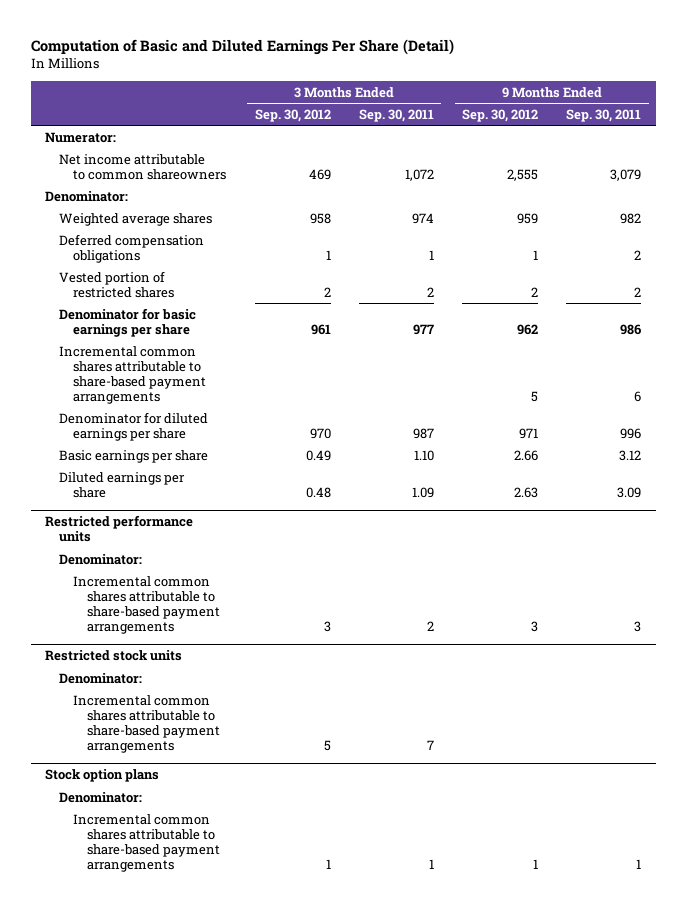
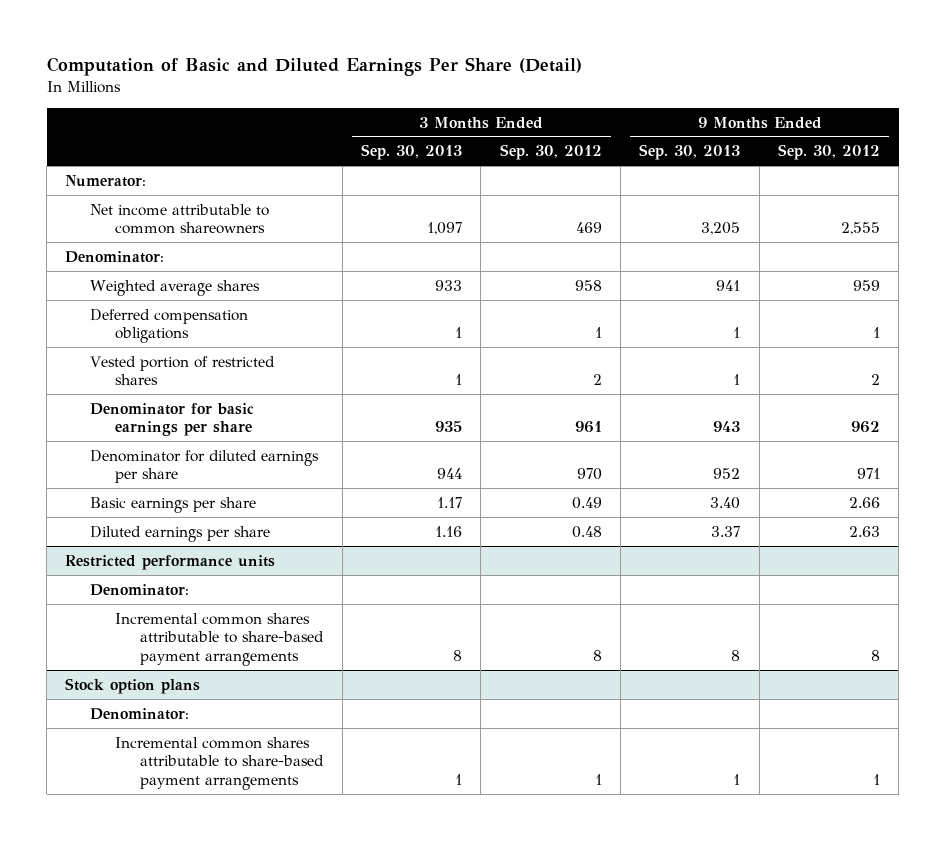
[358,108,434,122] Sep. 30, 2011 -> none
[566,108,642,122] Sep. 30, 2011 -> none
none -> [361,144,463,161] Sep. 30, 2013
none -> [639,144,741,161] Sep. 30, 2013
[59,345,207,404] Incremental common shares attributable to share-based payment arrangements -> none
[45,650,183,662] Restricted stock units -> none
[59,672,143,684] Denominator: -> none
[73,694,221,753] Incremental common shares attributable to share-based payment arrangements -> none
[323,620,331,632] 3 -> [592,649,602,661] 8
[531,620,539,632] 3 -> [870,649,880,661] 8

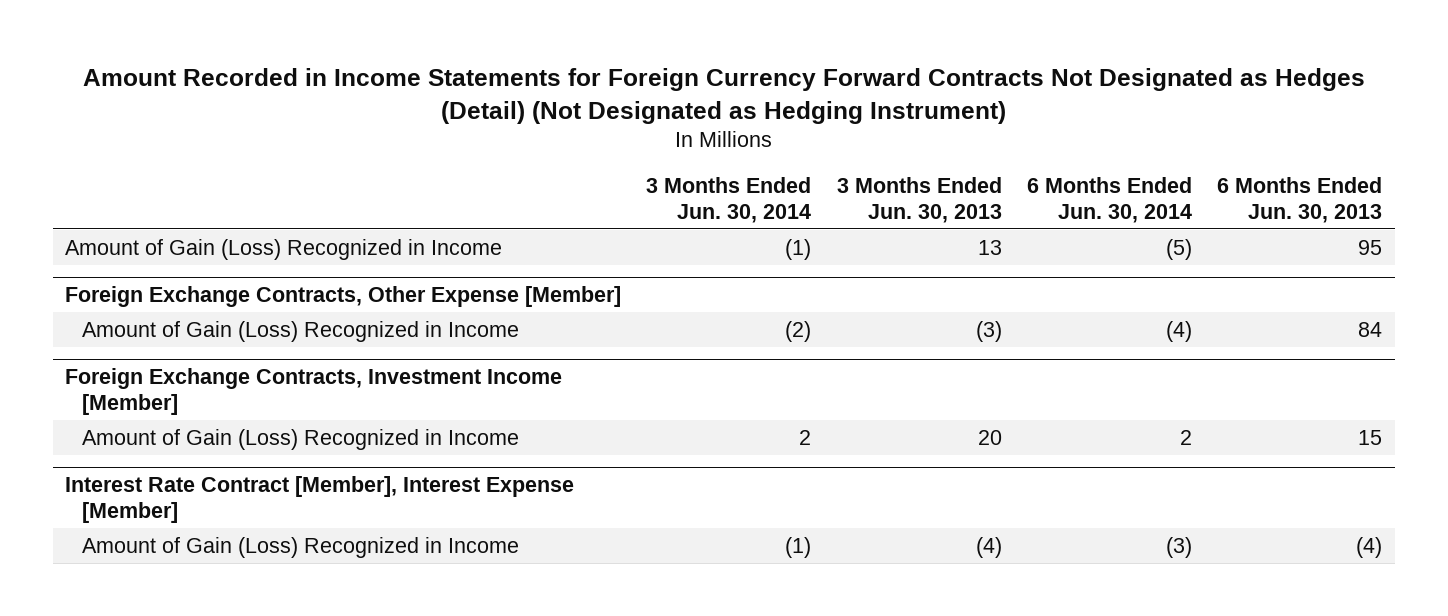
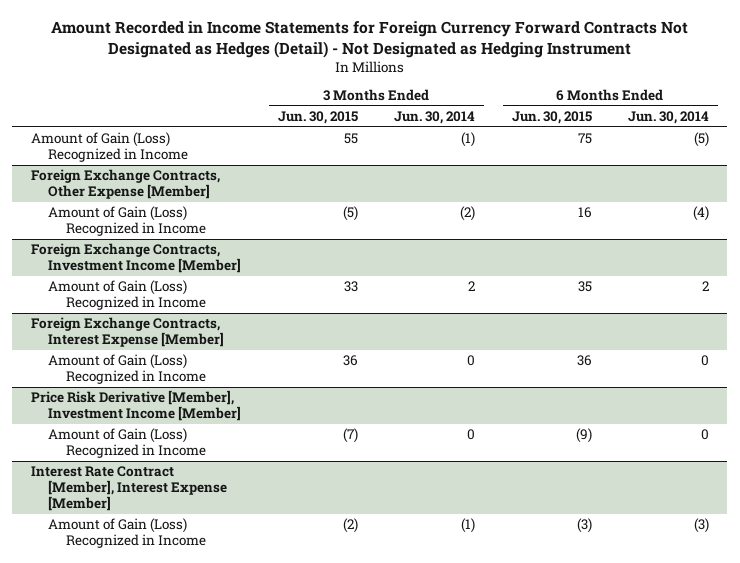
[82,67,1365,124] Amount Recorded in Income Statements for Foreign Currency Forward Contracts Not Designated as Hedges (Detail) (Not Designated as Hedging Instrument) -> [50,21,688,58] Amount Recorded in Income Statements for Foreign Currency Forward Contracts Not Designated as Hedges (Detail) - Not Designated as Hedging Instrument
[836,177,1002,223] 3 Months Ended Jun. 30, 2013 -> none
[1217,177,1383,223] 6 Months Ended Jun. 30, 2013 -> none
none -> [277,111,358,125] Jun. 30, 2015
none -> [511,111,592,125] Jun. 30, 2015
none -> [30,317,225,348] Foreign Exchange Contracts, Interest Expense [Member]
none -> [48,354,206,385] Amount of Gain (Loss) Recognized in Income
none -> [30,390,242,422] Price Risk Derivative [Member], Investment Income [Member]
none -> [48,428,206,459] Amount of Gain (Loss) Recognized in Income

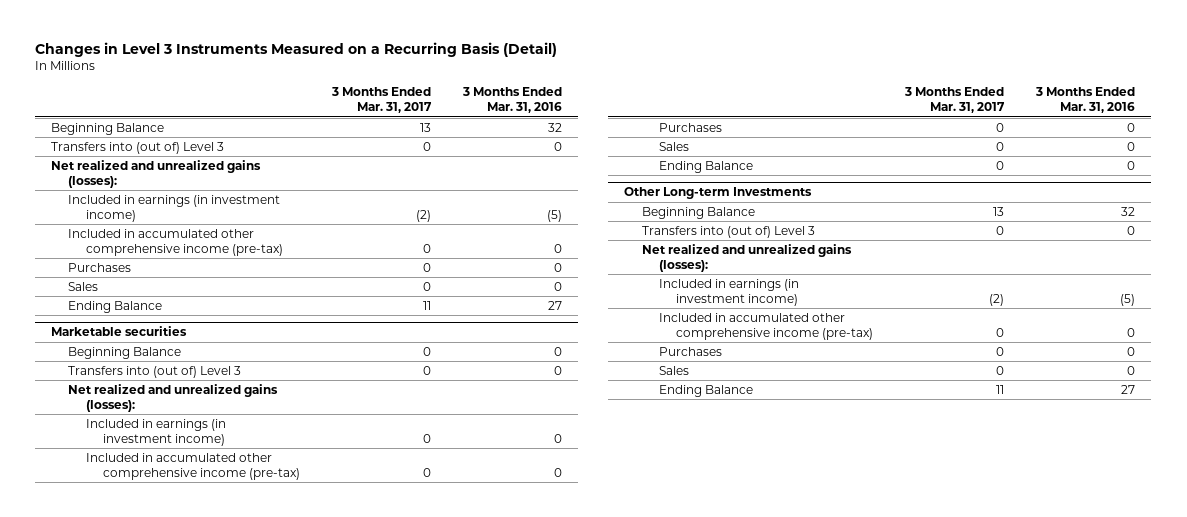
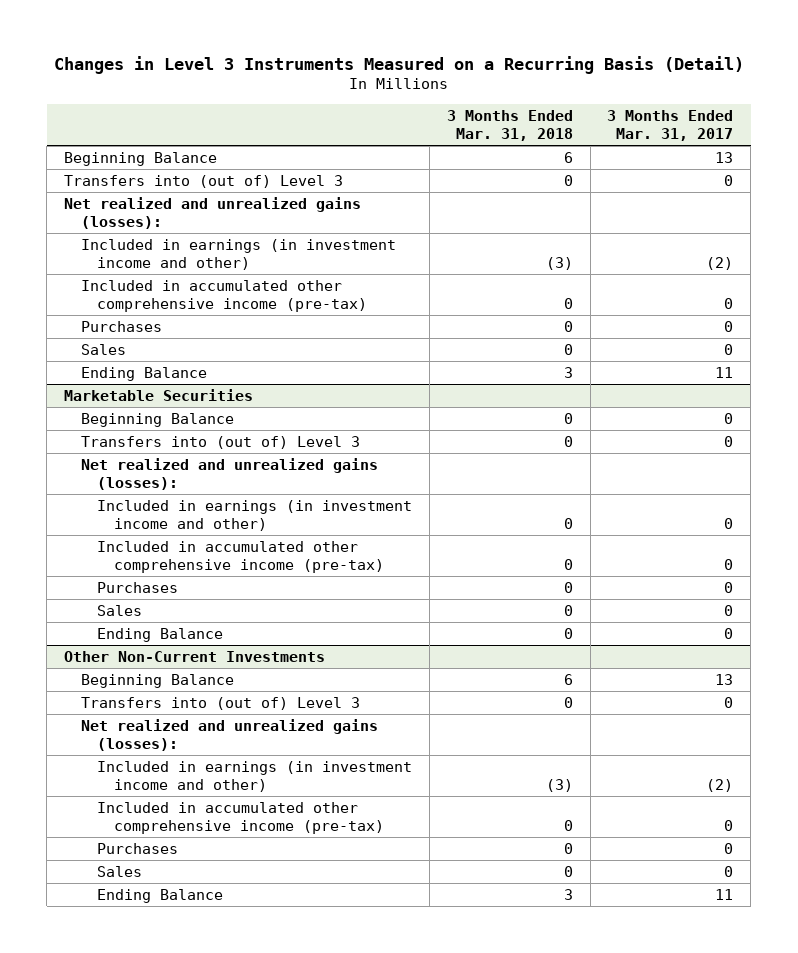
[462,87,563,114] 3 Months Ended Mar. 31, 2016 -> none
none -> [446,110,573,141] 3 Months Ended Mar. 31, 2018
[68,194,281,223] Included in earnings (in investment income) -> [80,239,396,270] Included in earnings (in investment income and other)
[51,326,188,337] Marketable securities -> [64,389,254,402] Marketable Securities
[85,418,226,447] Included in earnings (in investment income) -> [97,500,413,531] Included in earnings (in investment income and other)
[624,187,813,200] Other Long-term Investments -> [64,651,326,663] Other Non-Current Investments
[658,278,799,307] Included in earnings (in investment income) -> [97,761,413,792] Included in earnings (in investment income and other)

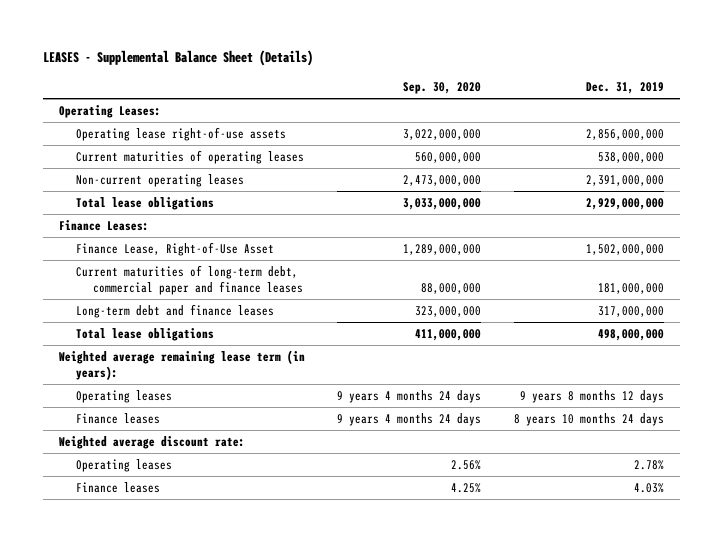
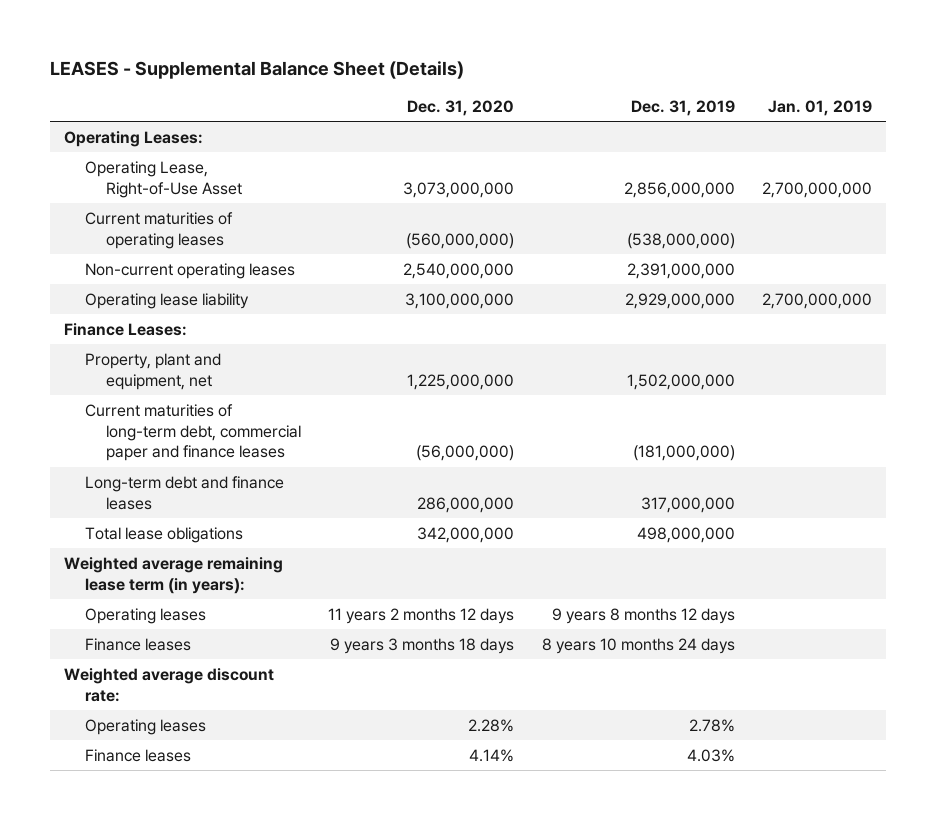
[403,81,482,94] Sep. 30, 2020 -> none
none -> [407,99,515,116] Dec. 31, 2020
none -> [768,99,873,116] Jan. 01, 2019
[76,127,287,142] Operating lease right-of-use assets -> [84,160,242,198] Operating Lease, Right-of-Use Asset
[597,152,664,164] 538,000,000 -> [626,232,735,249] (538,000,000)
[76,197,215,211] Total lease obligations -> [84,292,249,309] Operating lease liability
[76,242,275,257] Finance Lease, Right-of-Use Asset -> [84,352,221,390] Property, plant and equipment, net
[597,282,664,294] 181,000,000 -> [632,445,735,462] (181,000,000)

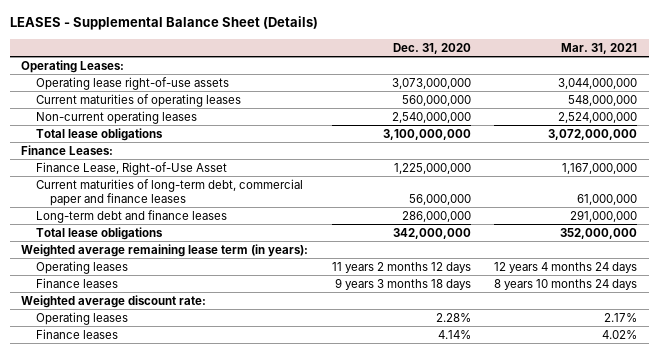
[630,99,735,116] Dec. 31, 2019 -> none
[768,99,873,116] Jan. 01, 2019 -> none
none -> [560,42,637,54] Mar. 31, 2021
[84,160,242,198] Operating Lease, Right-of-Use Asset -> [35,76,229,90] Operating lease right-of-use assets
[406,232,515,249] (560,000,000) -> [401,94,471,106] 560,000,000
[84,292,249,309] Operating lease liability -> [35,127,163,141] Total lease obligations
[84,352,221,390] Property, plant and equipment, net -> [35,161,227,175] Finance Lease, Right-of-Use Asset
[416,445,515,462] (56,000,000) -> [408,193,471,205] 56,000,000

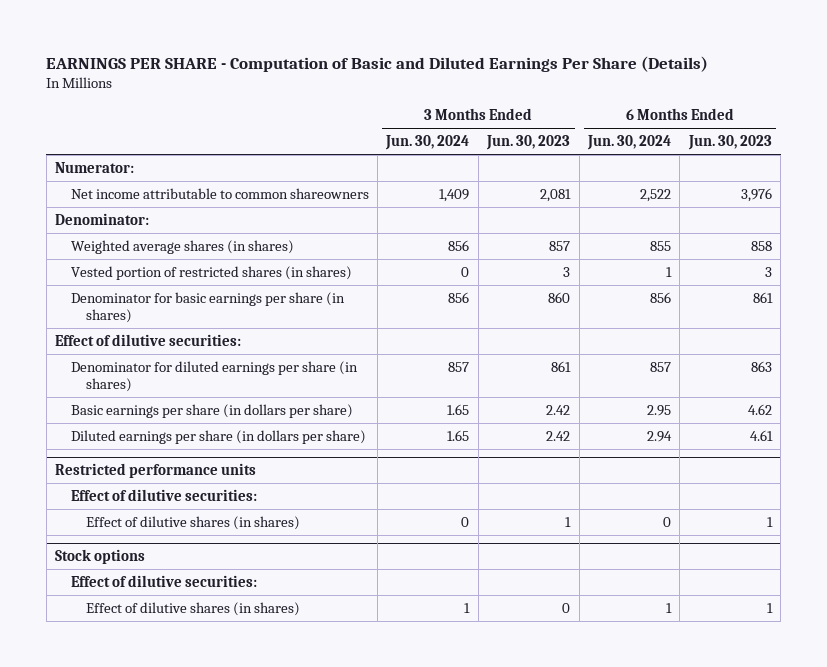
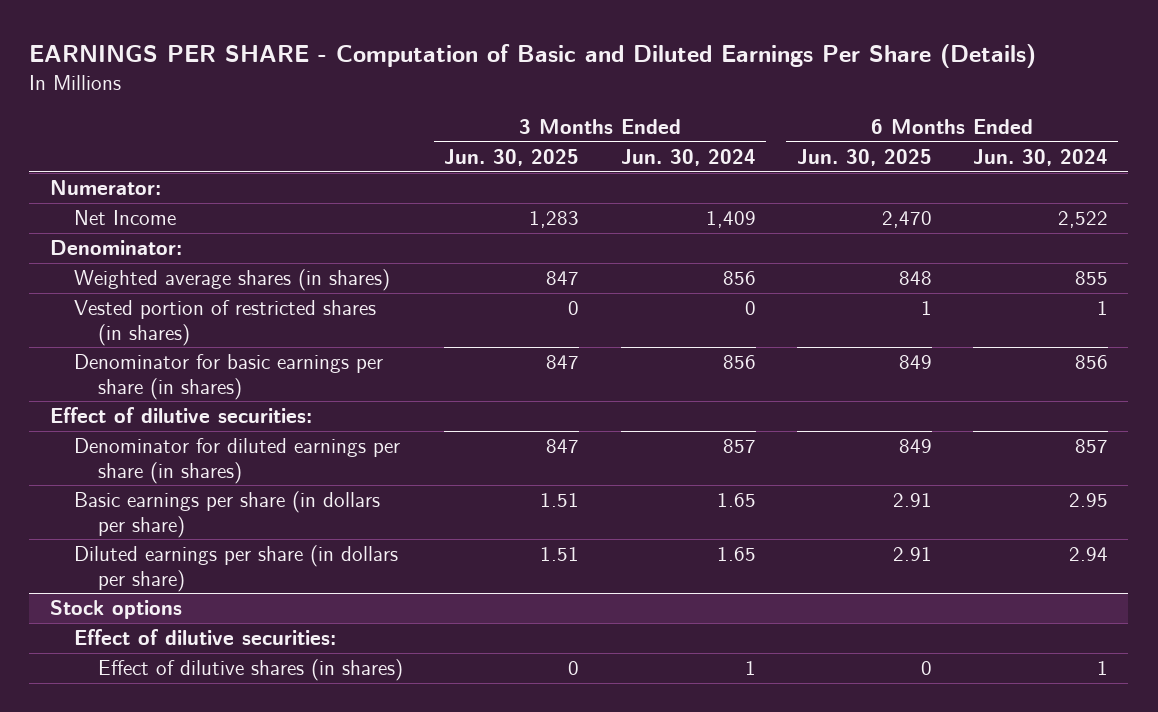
[486,135,571,151] Jun. 30, 2023 -> none
[687,135,772,151] Jun. 30, 2023 -> none
none -> [444,148,580,166] Jun. 30, 2025
none -> [796,148,932,166] Jun. 30, 2025
[70,187,369,199] Net income attributable to common shareowners -> [73,210,176,226] Net Income
[54,463,256,479] Restricted performance units -> none
[70,488,257,501] Effect of dilutive securities: -> none
[86,515,301,530] Effect of dilutive shares (in shares) -> none

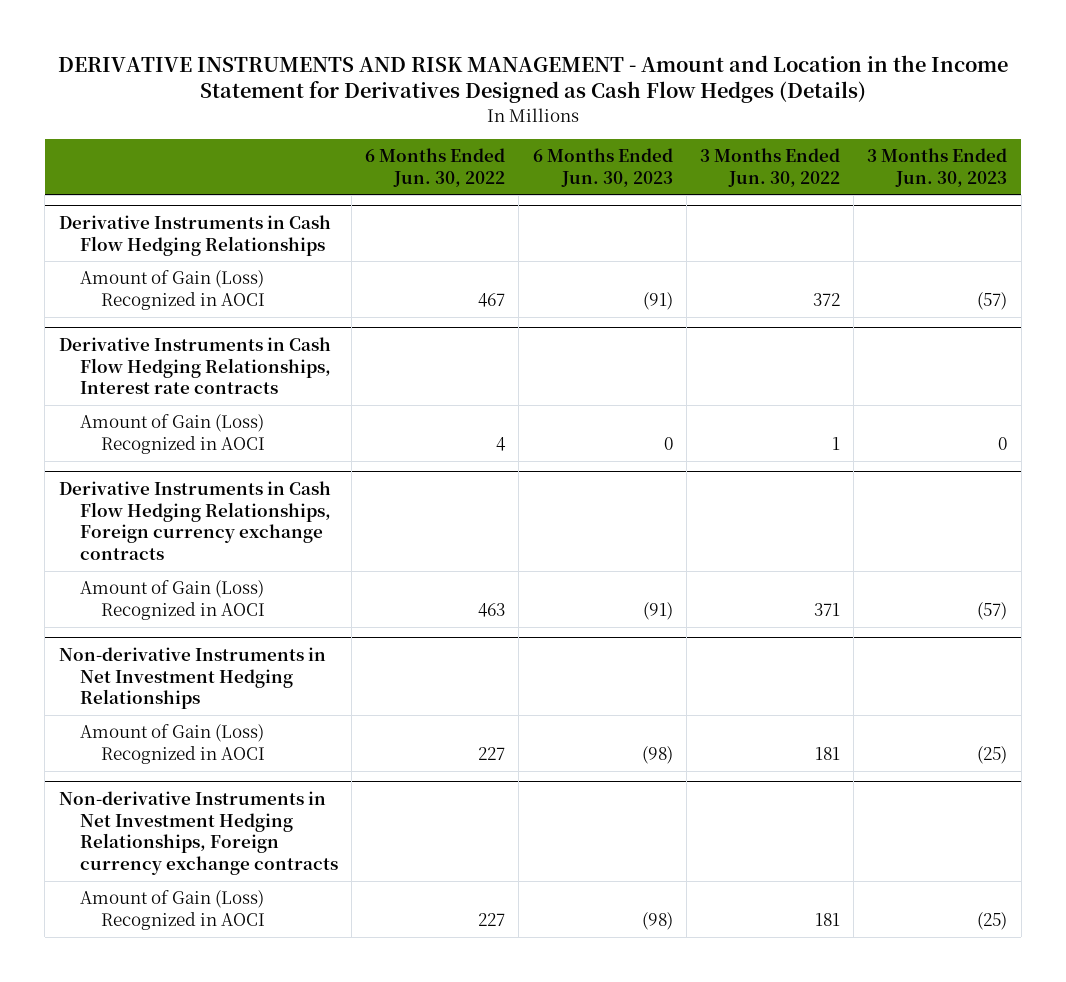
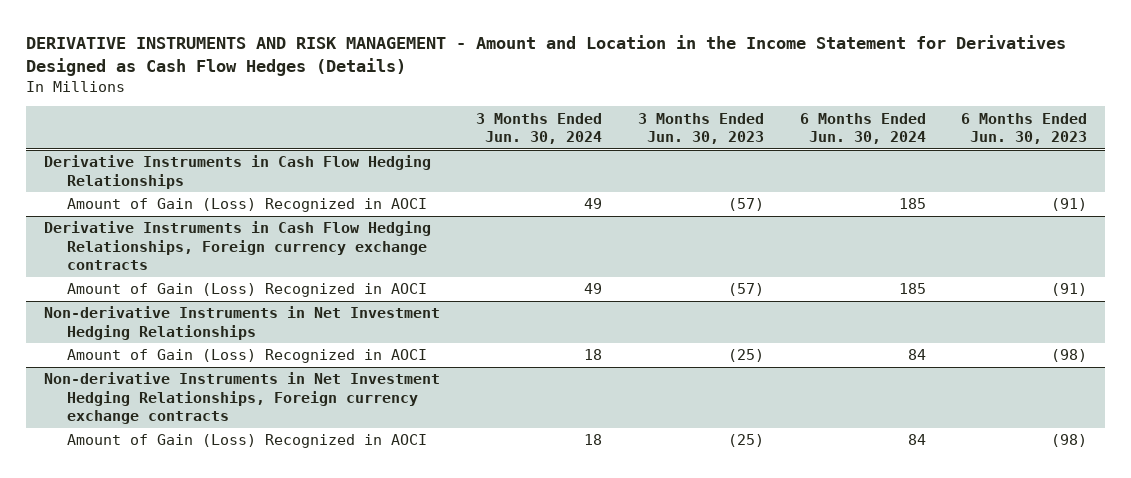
[365,148,506,187] 6 Months Ended Jun. 30, 2022 -> none
[699,148,840,187] 3 Months Ended Jun. 30, 2022 -> none
none -> [475,112,602,145] 3 Months Ended Jun. 30, 2024
none -> [799,112,926,145] 6 Months Ended Jun. 30, 2024
[58,337,331,395] Derivative Instruments in Cash Flow Hedging Relationships, Interest rate contracts -> none
[79,414,265,454] Amount of Gain (Loss) Recognized in AOCI -> none

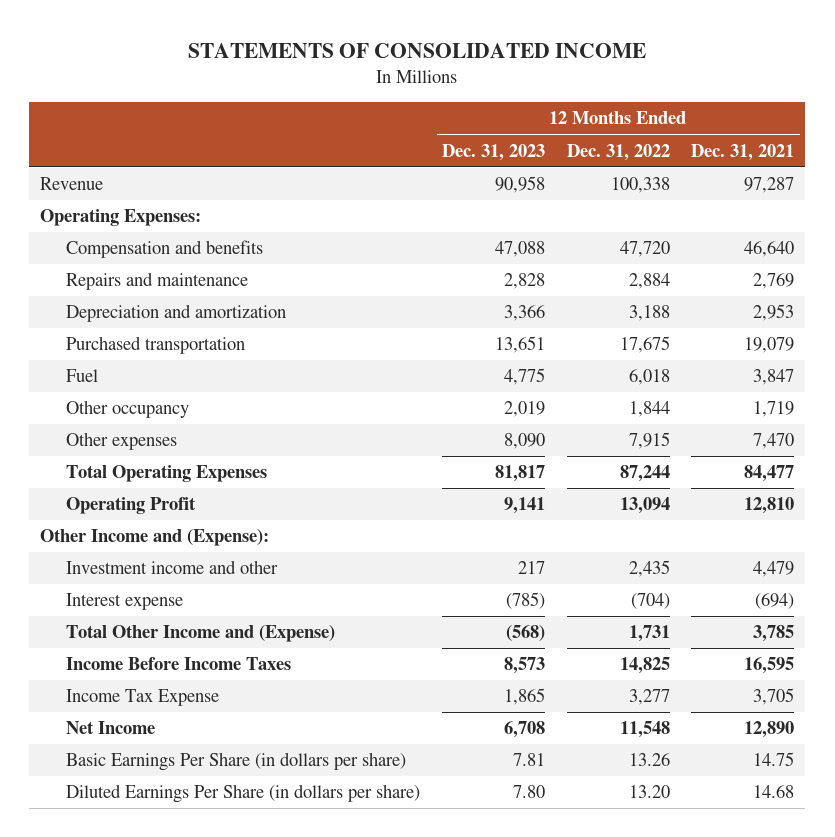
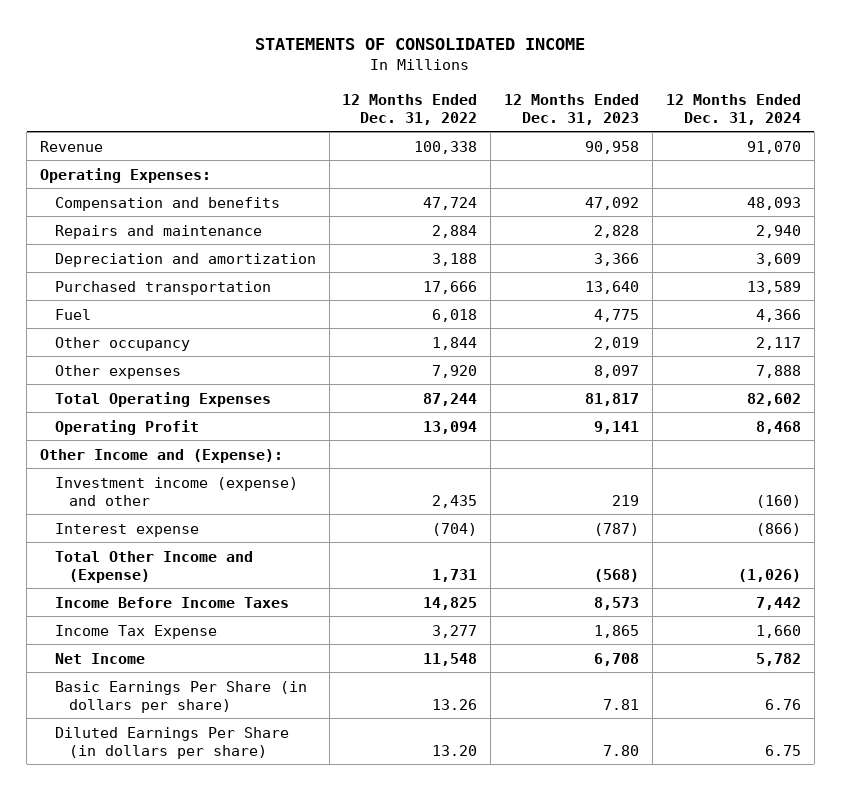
[691,143,795,161] Dec. 31, 2021 -> none
none -> [665,93,801,125] 12 Months Ended Dec. 31, 2024
[495,241,546,258] 47,088 -> [585,196,640,210] 47,092
[619,241,670,258] 47,720 -> [423,196,478,210] 47,724
[495,336,546,354] 13,651 -> [585,280,640,294] 13,640
[619,336,670,354] 17,675 -> [423,280,478,294] 17,666
[504,433,546,450] 8,090 -> [594,364,640,378] 8,097
[628,432,670,450] 7,915 -> [432,364,478,378] 7,920
[66,560,279,575] Investment income and other -> [54,476,298,506] Investment income (expense) and other
[518,561,546,575] 217 -> [612,494,640,506] 219
[506,592,546,610] (785) -> [594,522,640,536] (787)

